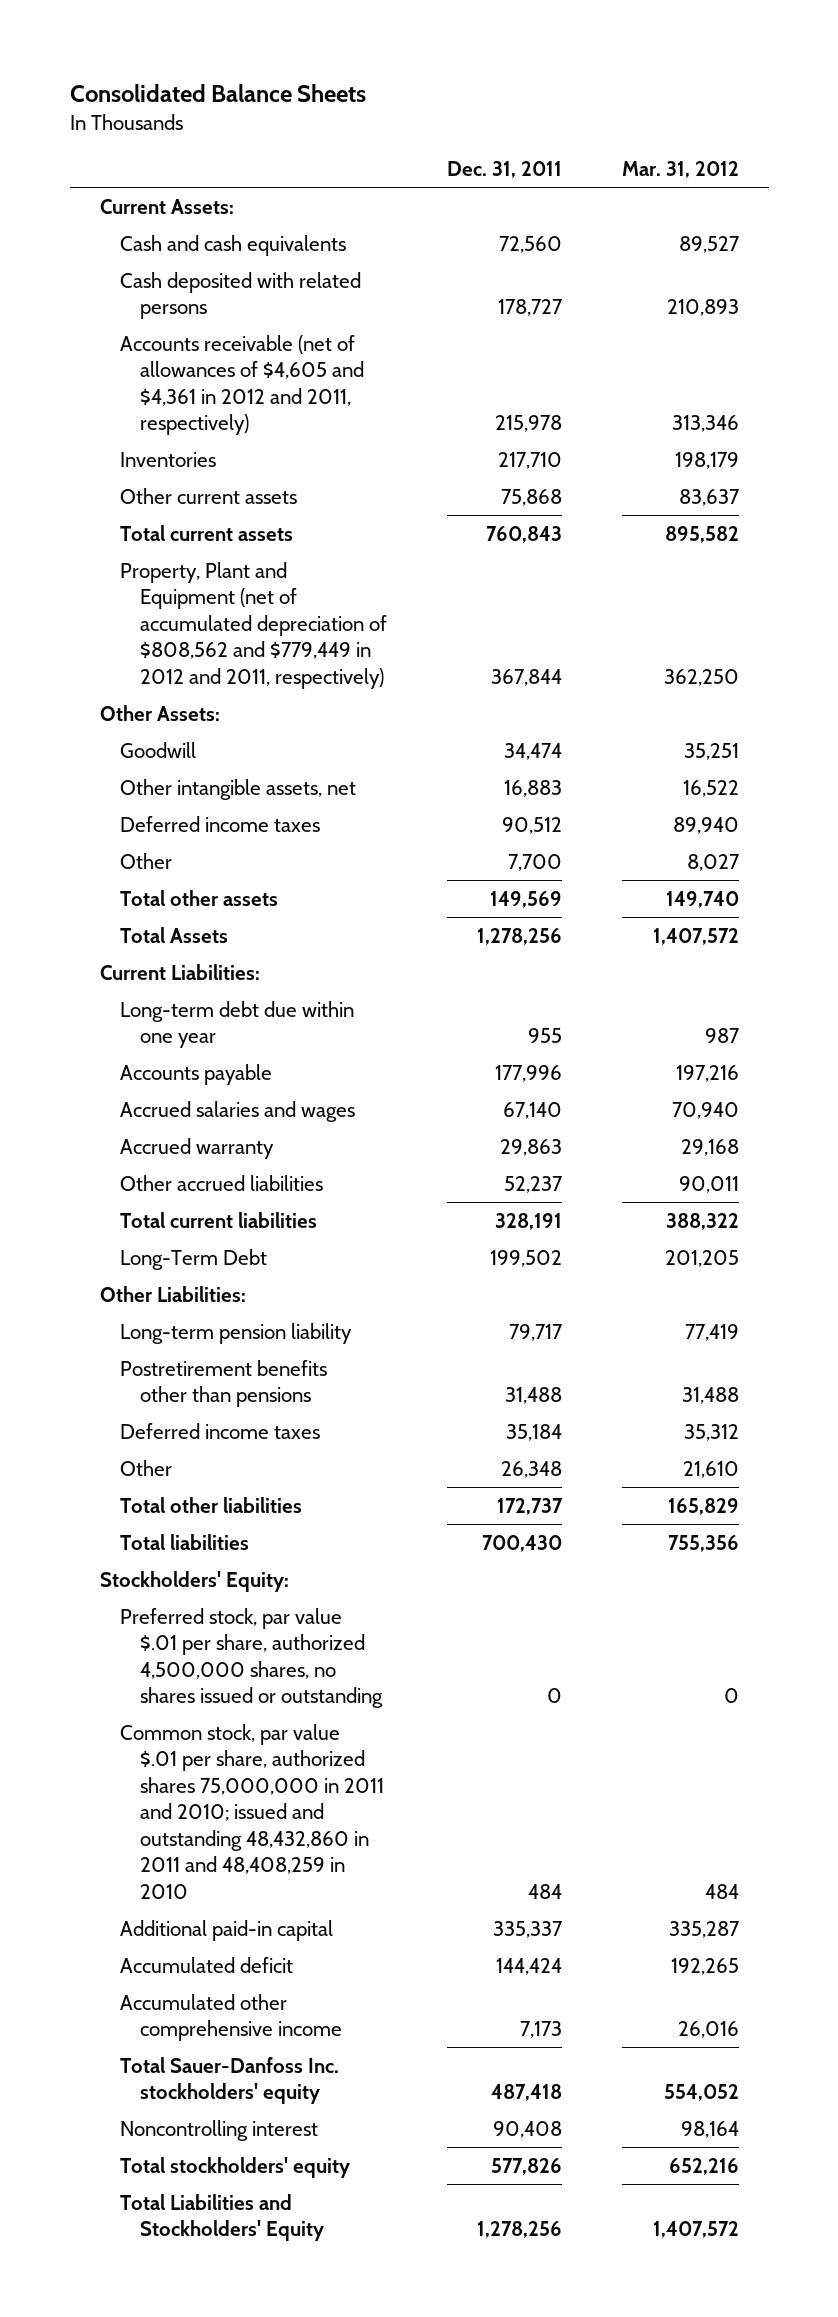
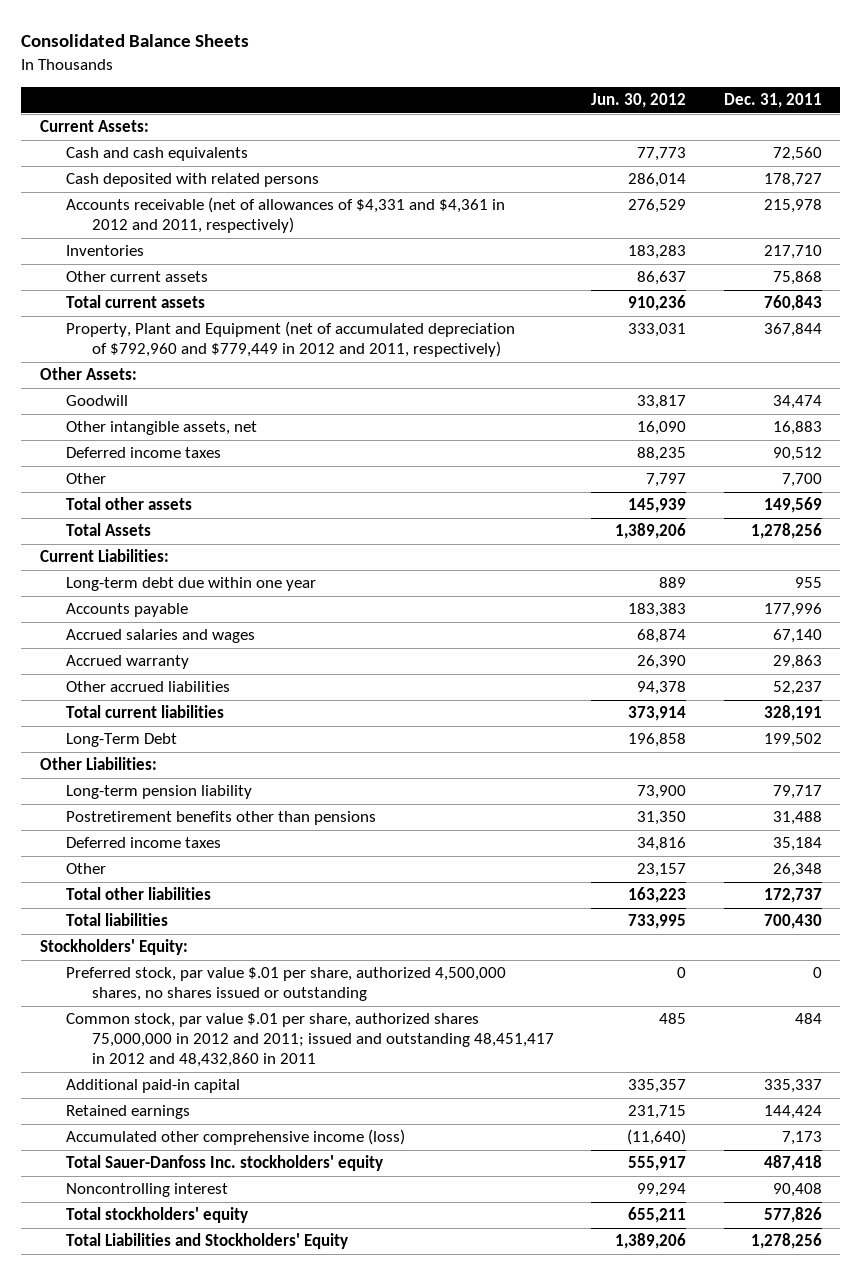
[621,161,739,179] Mar. 31, 2012 -> none
none -> [591,93,687,109] Jun. 30, 2012
[119,334,365,436] Accounts receivable (net of allowances of $4,605 and $4,361 in 2012 and 2011, respectively) -> [66,197,506,234] Accounts receivable (net of allowances of $4,331 and $4,361 in 2012 and 2011, respectively)
[119,561,388,689] Property, Plant and Equipment (net of accumulated depreciation of $808,562 and $779,449 in 2012 and 2011, respectively) -> [66,321,516,358] Property, Plant and Equipment (net of accumulated depreciation of $792,960 and $779,449 in 2012 and 2011, respectively)
[119,1723,385,1899] Common stock, par value $.01 per share, authorized shares 75,000,000 in 2011 and 2010; issued and outstanding 48,432,860 in 2011 and 48,408,259 in 2010 -> [66,1013,555,1068] Common stock, par value $.01 per share, authorized shares 75,000,000 in 2012 and 2011; issued and outstanding 48,451,417 in 2012 and 48,432,860 in 2011
[119,1956,293,1973] Accumulated deficit -> [66,1105,191,1120] Retained earnings
[119,1993,343,2042] Accumulated other comprehensive income -> [66,1129,406,1146] Accumulated other comprehensive income (loss)

